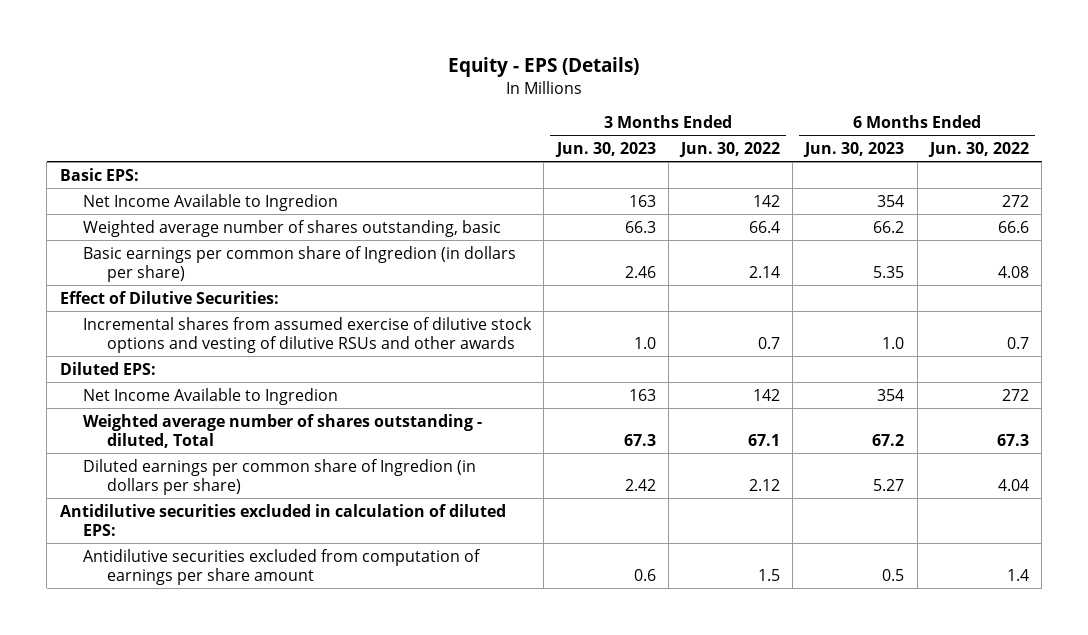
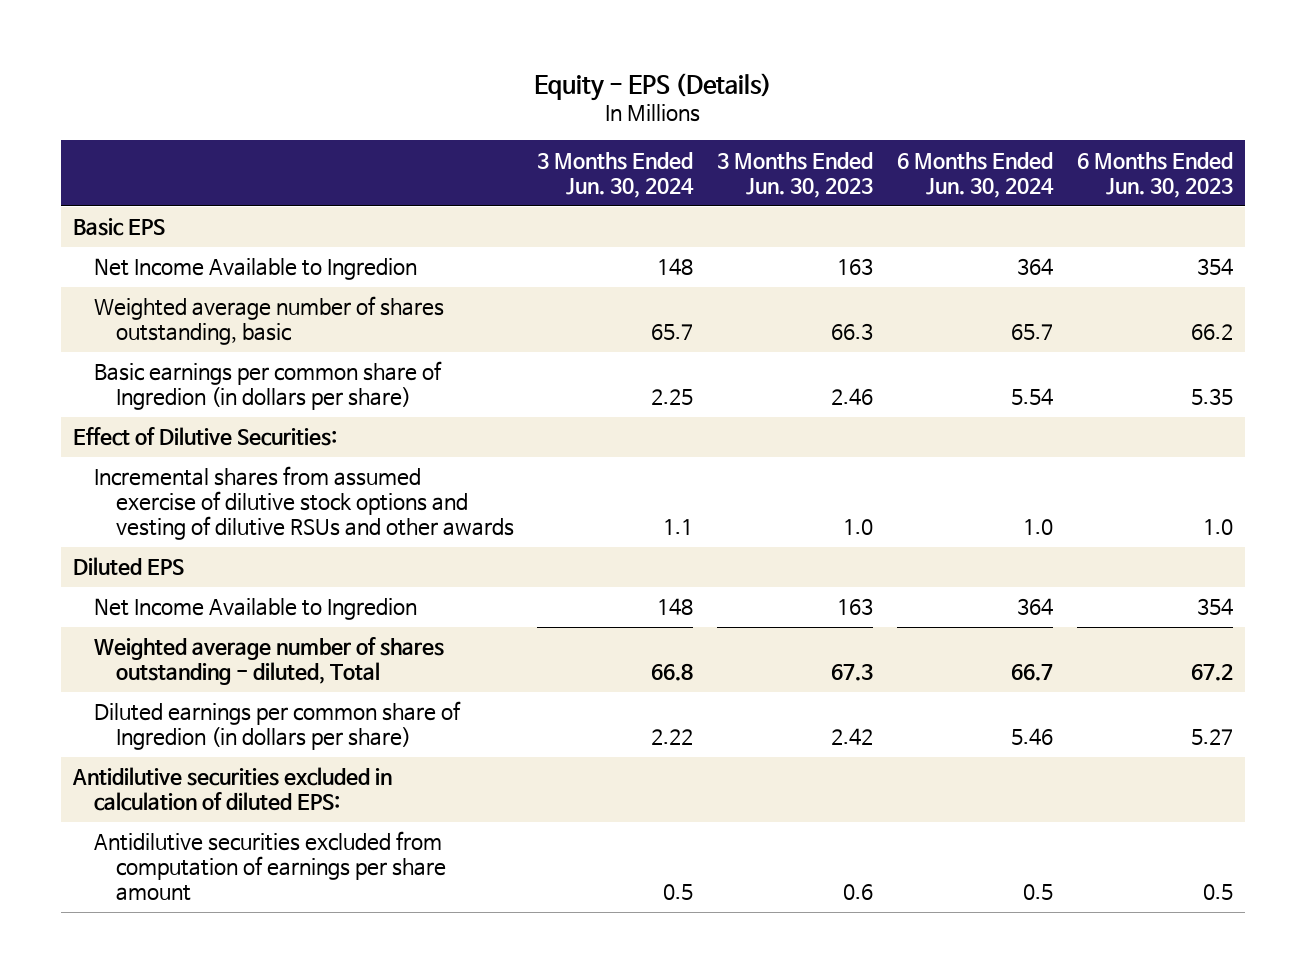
[679,142,781,158] Jun. 30, 2022 -> none
[927,142,1029,158] Jun. 30, 2022 -> none
none -> [537,151,695,198] 3 Months Ended Jun. 30, 2024
none -> [897,151,1055,198] 6 Months Ended Jun. 30, 2024
[59,167,139,181] Basic EPS: -> [72,218,165,237] Basic EPS
[59,361,156,375] Diluted EPS: -> [72,557,184,577] Diluted EPS

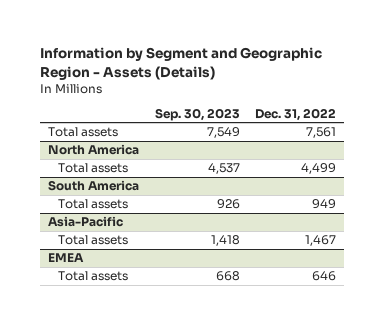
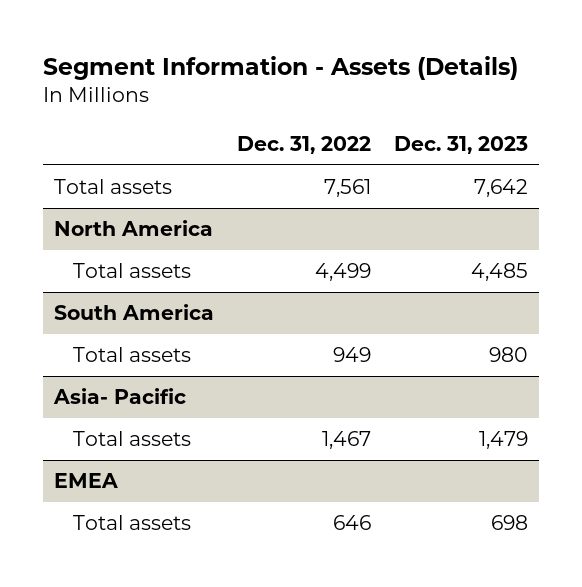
[39,47,322,80] Information by Segment and Geographic Region - Assets (Details) -> [42,55,518,80] Segment Information - Assets (Details)
[154,107,240,121] Sep. 30, 2023 -> none
none -> [393,136,528,155] Dec. 31, 2023
[47,216,123,228] Asia-Pacific -> [53,388,187,405] Asia- Pacific

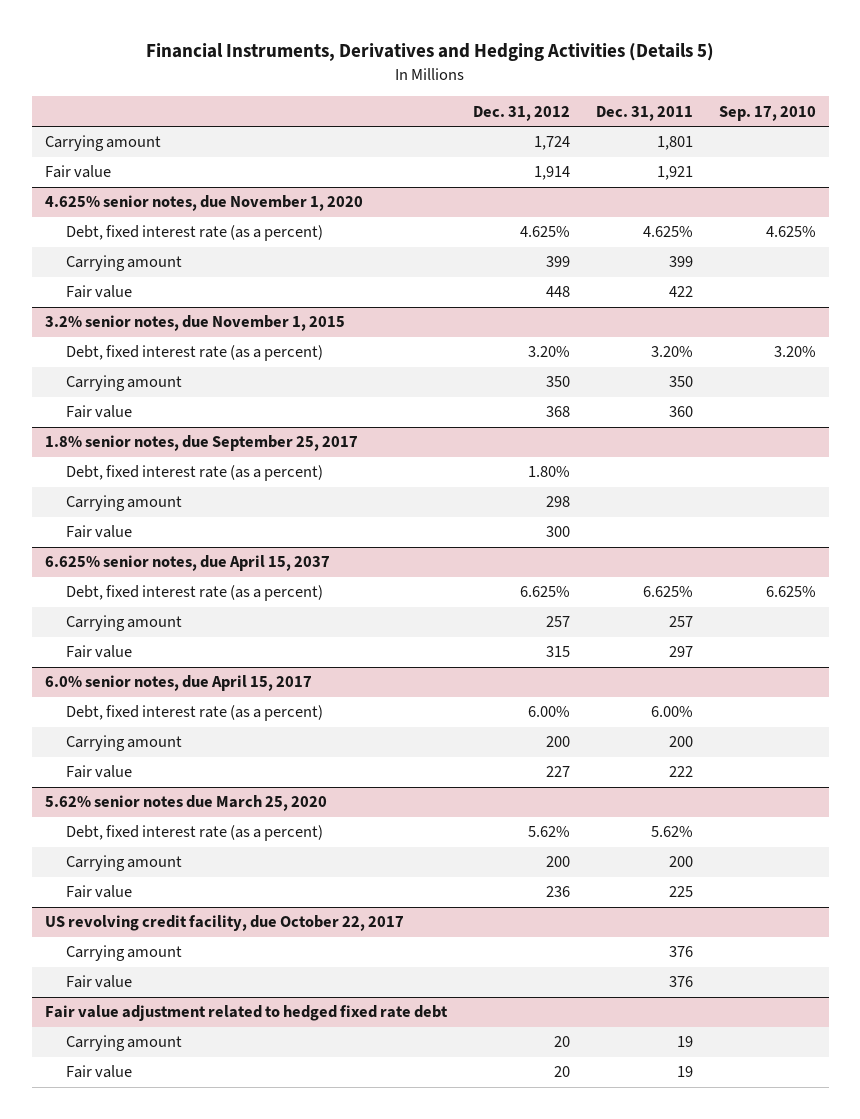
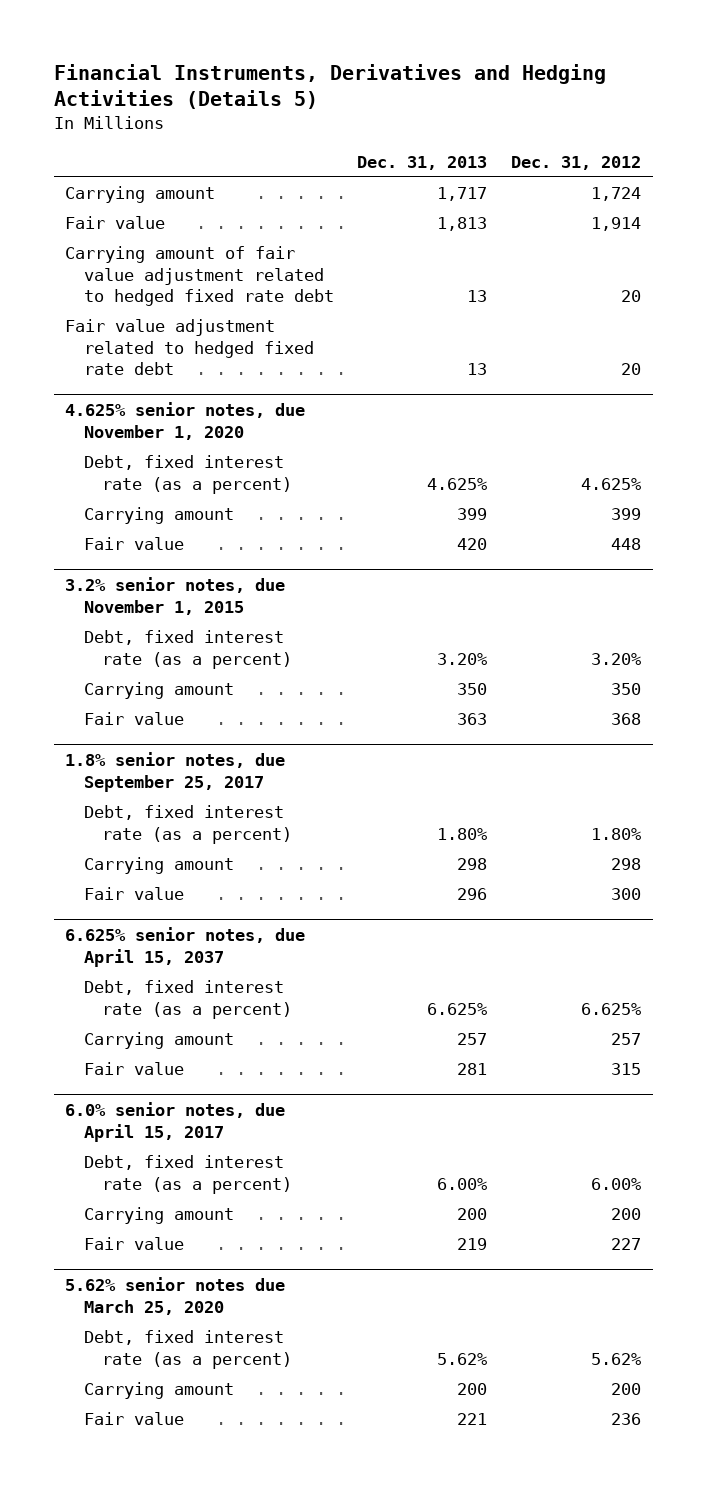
[595,105,693,121] Dec. 31, 2011 -> none
[718,105,816,121] Sep. 17, 2010 -> none
none -> [357,155,488,170] Dec. 31, 2013
none -> [65,246,334,307] Carrying amount of fair value adjustment related to hedged fixed rate debt
none -> [65,319,314,376] Fair value adjustment related to hedged fixed rate debt
[44,915,404,932] US revolving credit facility, due October 22, 2017 -> none
[66,945,183,962] Carrying amount -> none
[66,975,133,989] Fair value -> none
[44,1005,448,1022] Fair value adjustment related to hedged fixed rate debt -> none
[66,1035,183,1052] Carrying amount -> none
[66,1065,133,1079] Fair value -> none

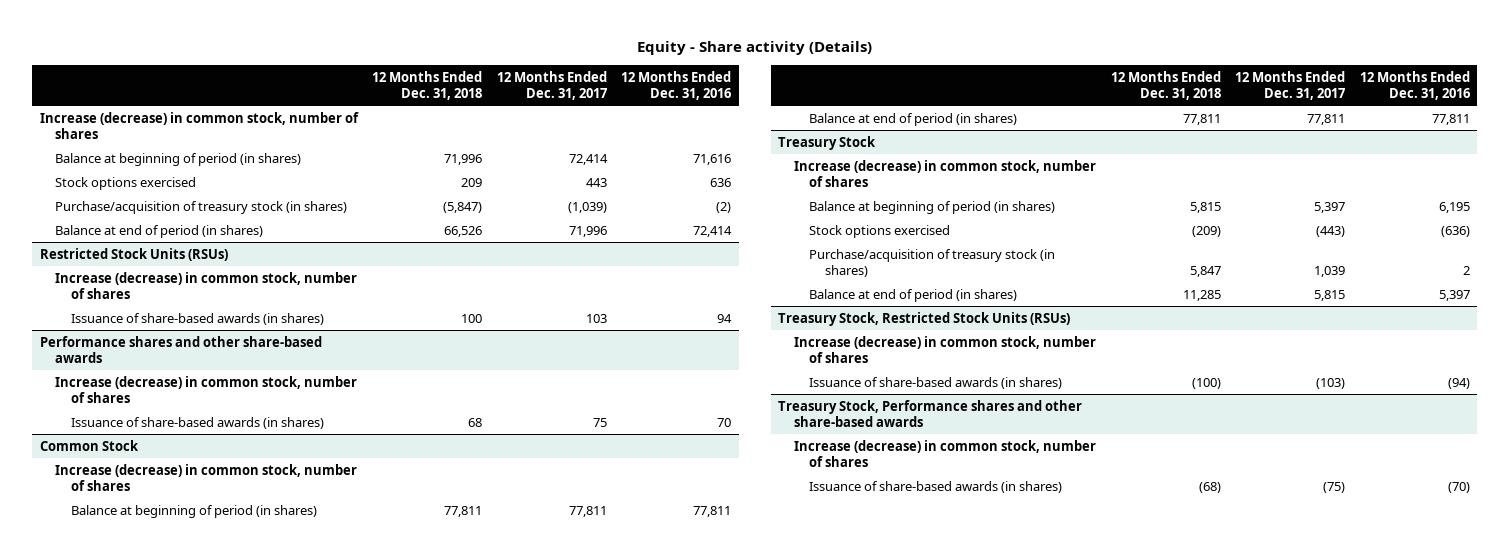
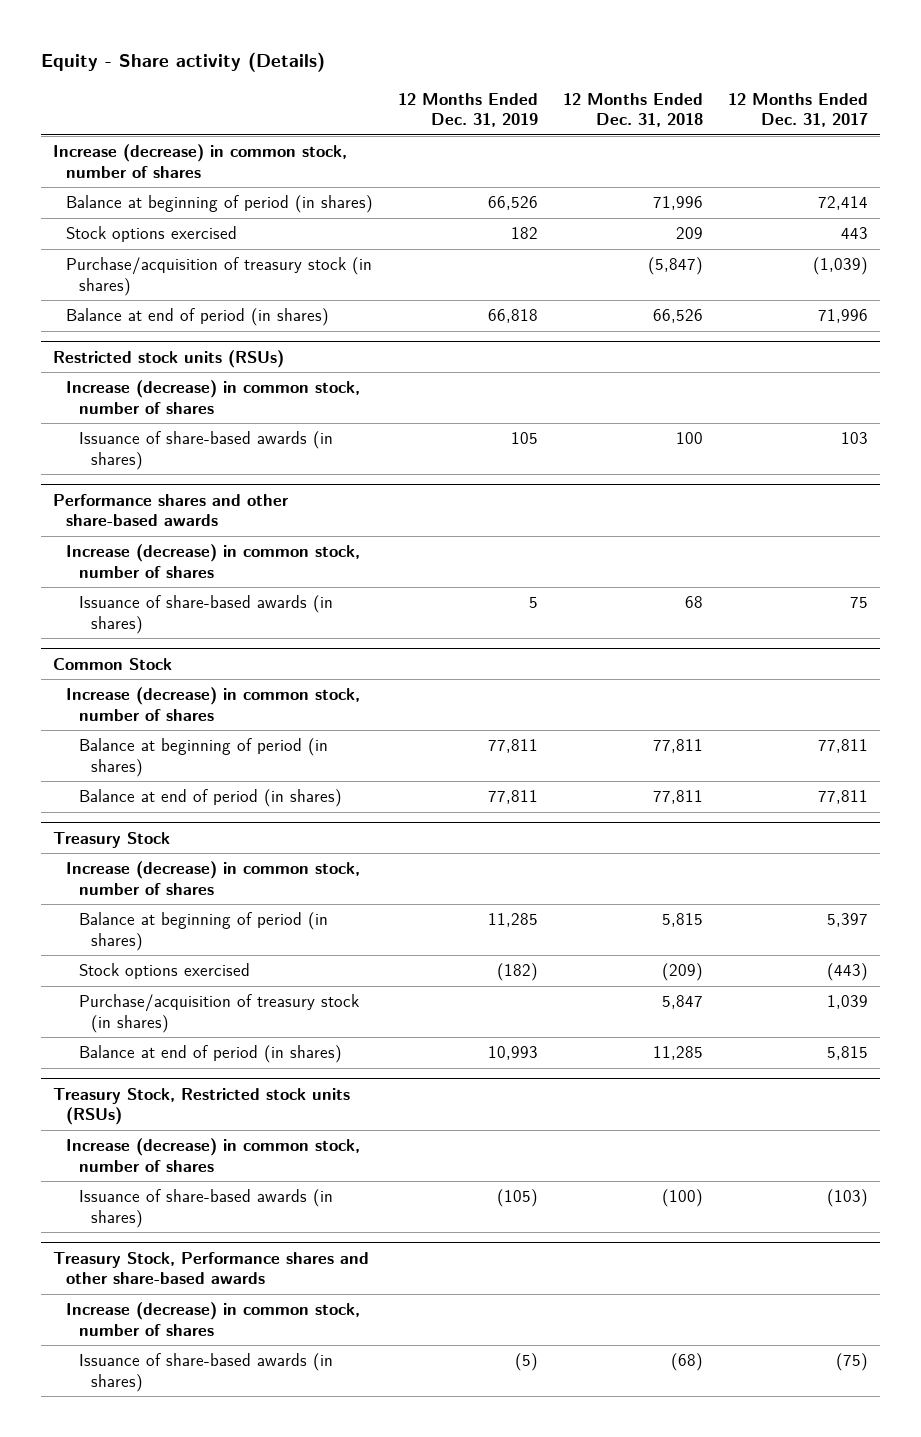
[621,70,732,101] 12 Months Ended Dec. 31, 2016 -> none
none -> [397,92,538,128] 12 Months Ended Dec. 31, 2019
[39,247,228,261] Restricted Stock Units (RSUs) -> [53,349,285,368] Restricted stock units (RSUs)
[778,311,1071,326] Treasury Stock, Restricted Stock Units (RSUs) -> [53,1087,351,1126] Treasury Stock, Restricted stock units (RSUs)

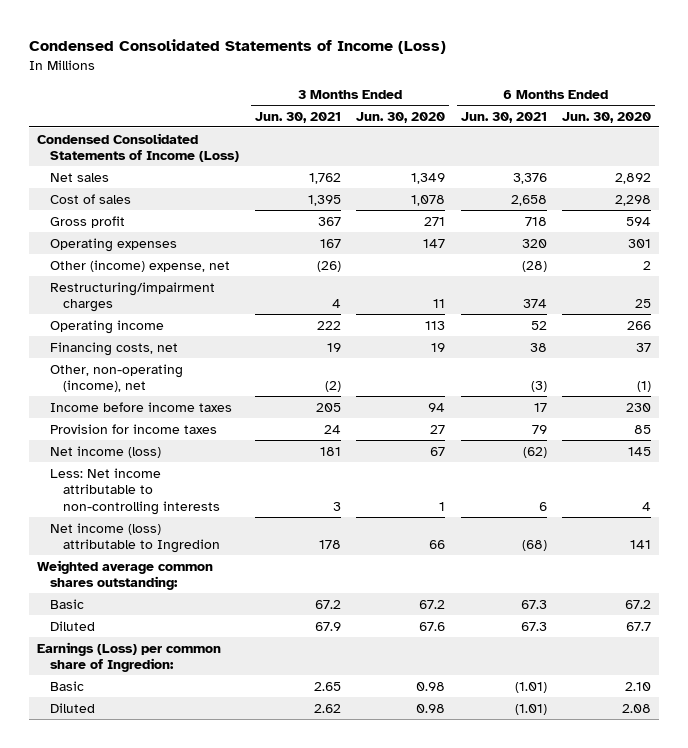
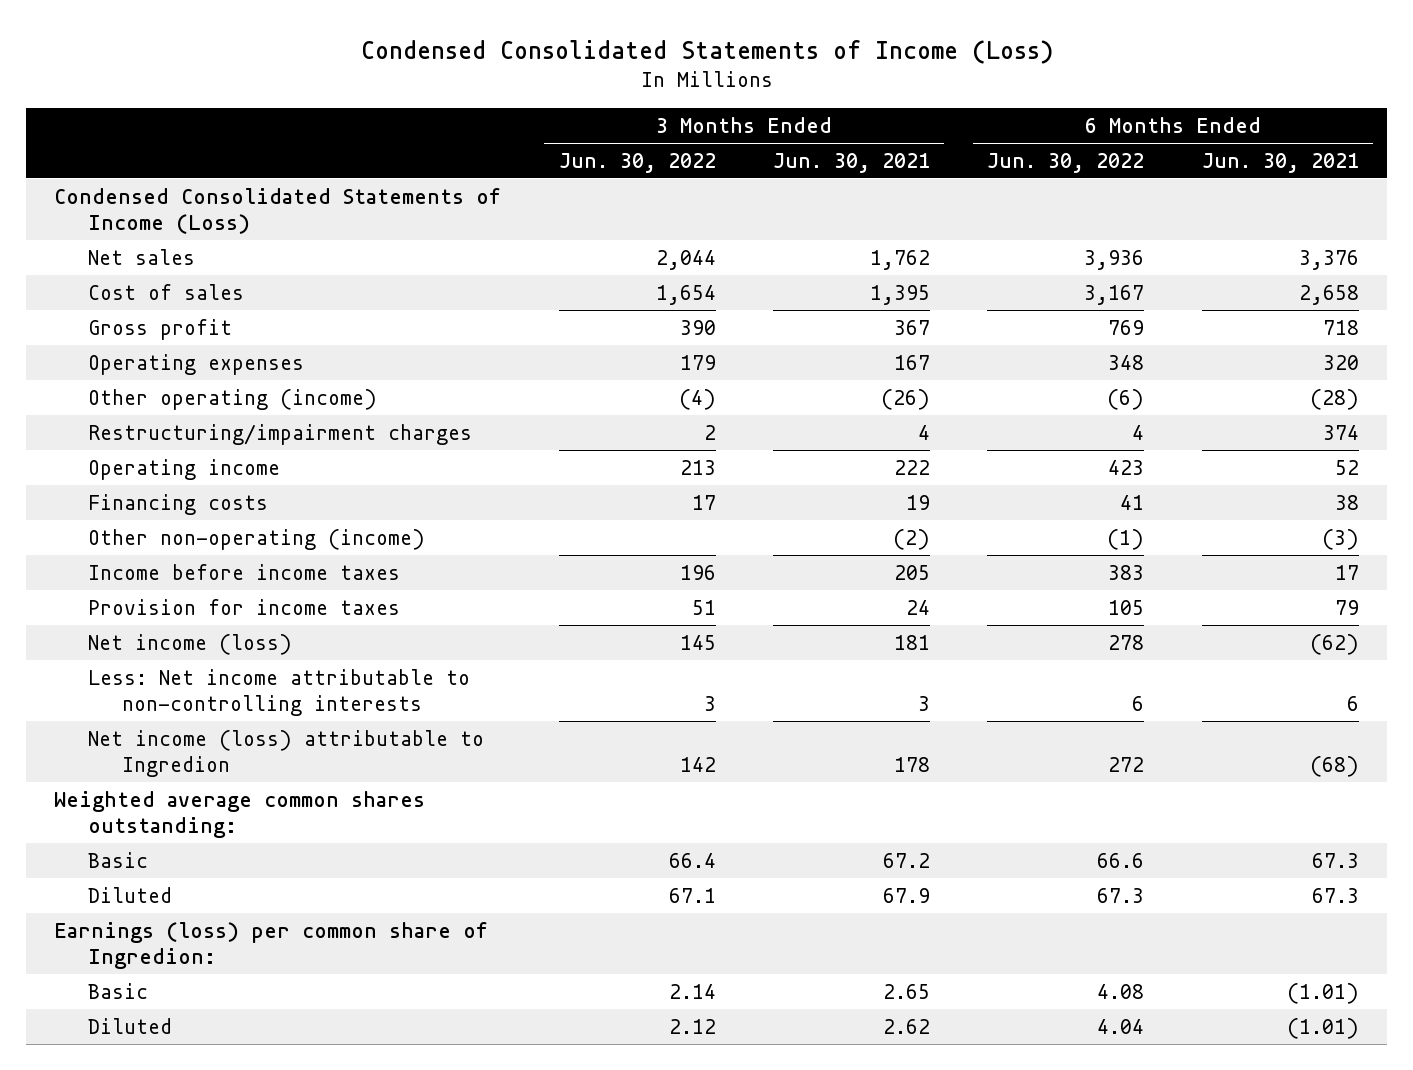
[356,112,446,124] Jun. 30, 2020 -> none
[562,112,652,124] Jun. 30, 2020 -> none
none -> [558,152,716,173] Jun. 30, 2022
none -> [987,152,1145,173] Jun. 30, 2022
[49,259,230,272] Other (income) expense, net -> [88,388,378,410] Other operating (income)
[49,341,178,356] Financing costs, net -> [88,493,269,515] Financing costs
[49,363,183,393] Other, non-operating (income), net -> [88,528,426,550] Other non-operating (income)
[37,641,222,673] Earnings (Loss) per common share of Ingredion: -> [54,921,489,969] Earnings (loss) per common share of Ingredion:

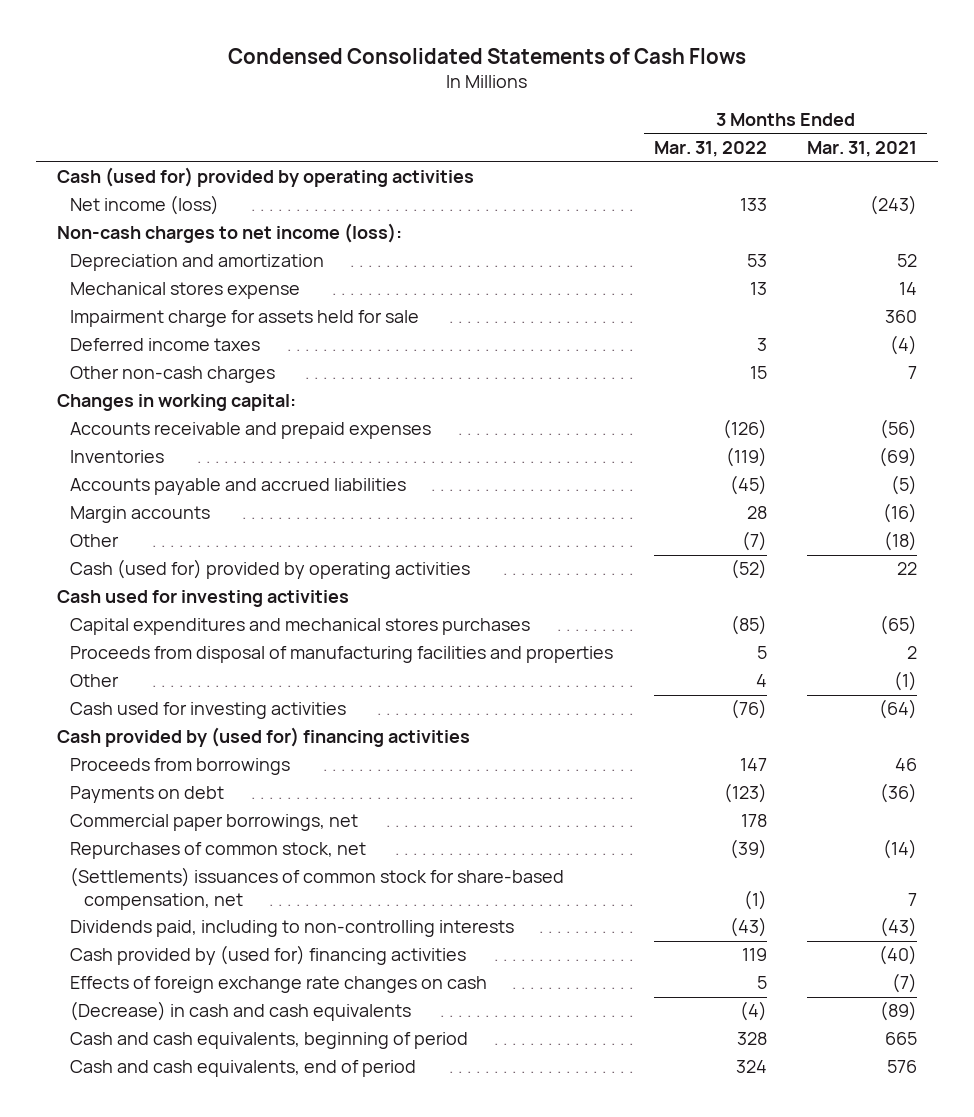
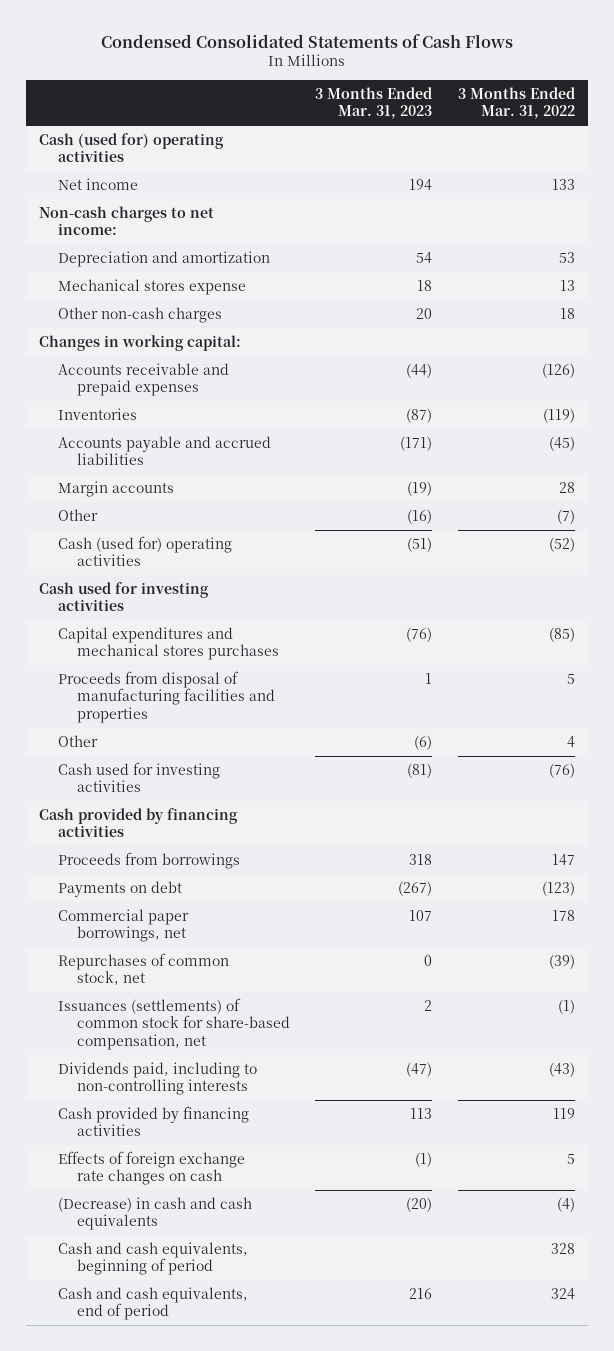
[807,141,918,158] Mar. 31, 2021 -> none
none -> [315,87,433,120] 3 Months Ended Mar. 31, 2023
[56,167,474,188] Cash (used for) provided by operating activities -> [39,133,225,163] Cash (used for) operating activities
[70,195,220,216] Net income (loss) -> [57,178,138,191] Net income
[56,223,402,244] Non-cash charges to net income (loss): -> [39,206,215,236] Non-cash charges to net income:
[70,310,420,328] Impairment charge for assets held for sale -> none
[70,338,261,352] Deferred income taxes -> none
[749,366,767,380] 15 -> [560,308,576,320] 18
[70,559,471,580] Cash (used for) provided by operating activities -> [57,536,232,567] Cash (used for) operating activities
[56,727,470,748] Cash provided by (used for) financing activities -> [39,808,239,838] Cash provided by financing activities
[70,867,565,910] (Settlements) issuances of common stock for share-based compensation, net -> [57,998,290,1050] Issuances (settlements) of common stock for share-based compensation, net
[70,945,467,966] Cash provided by (used for) financing activities -> [57,1106,249,1137] Cash provided by financing activities

